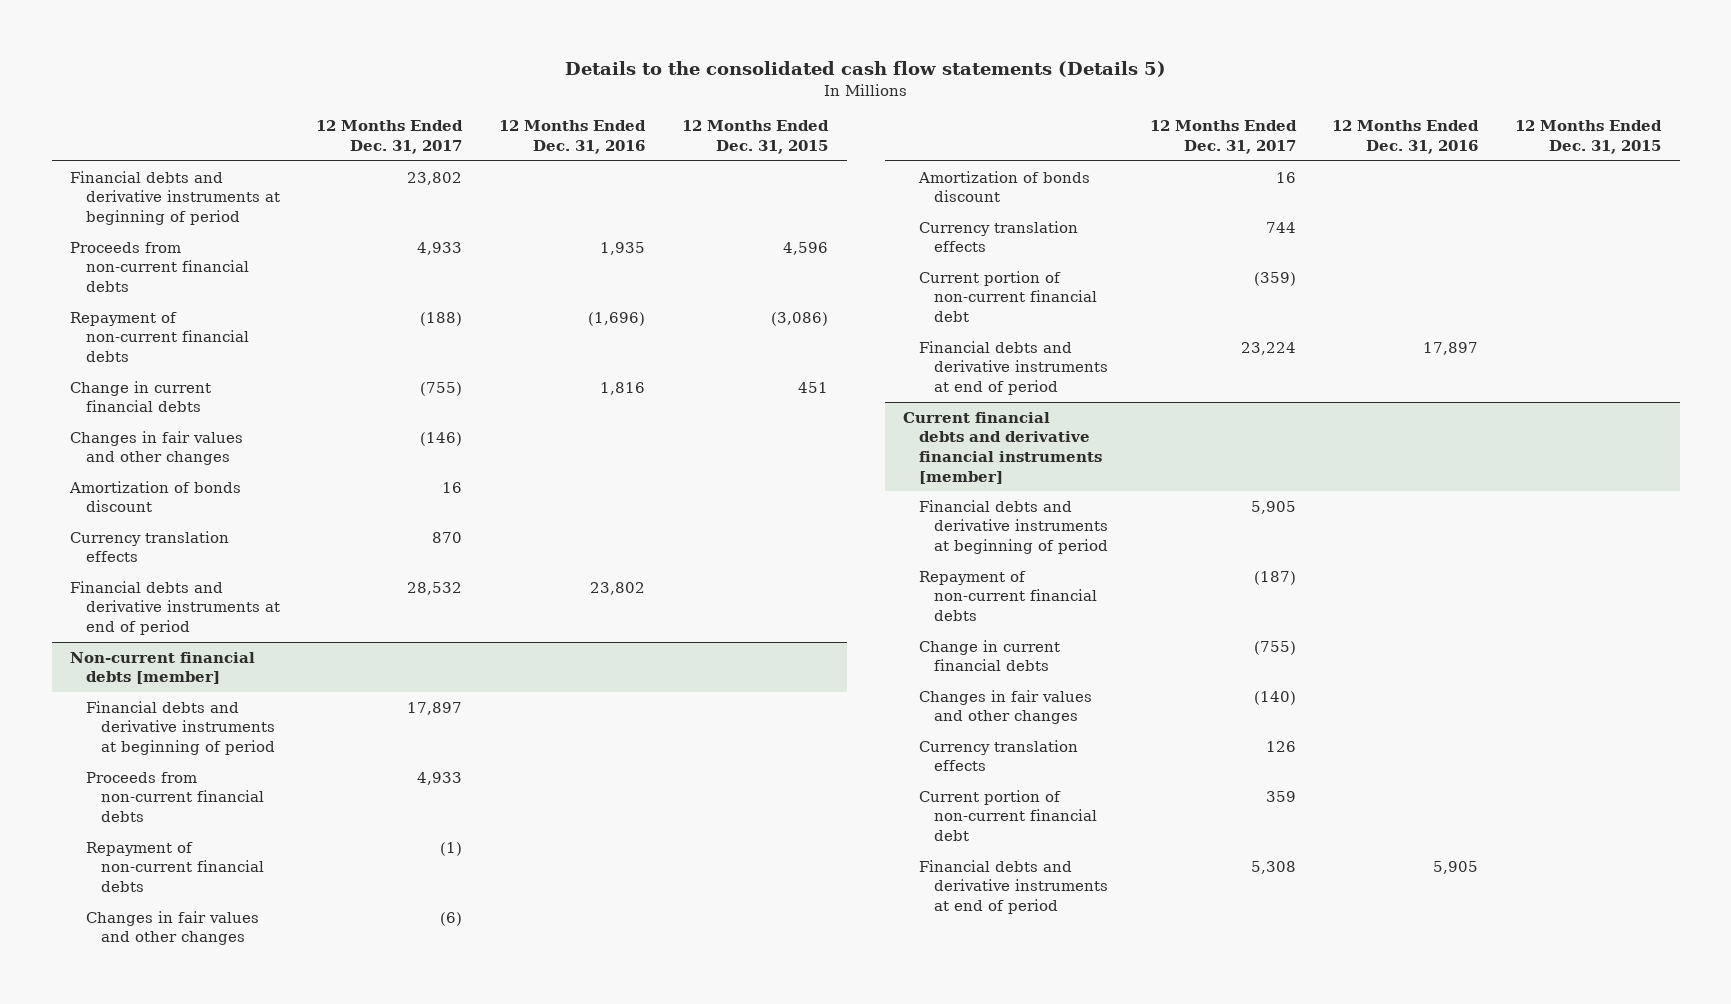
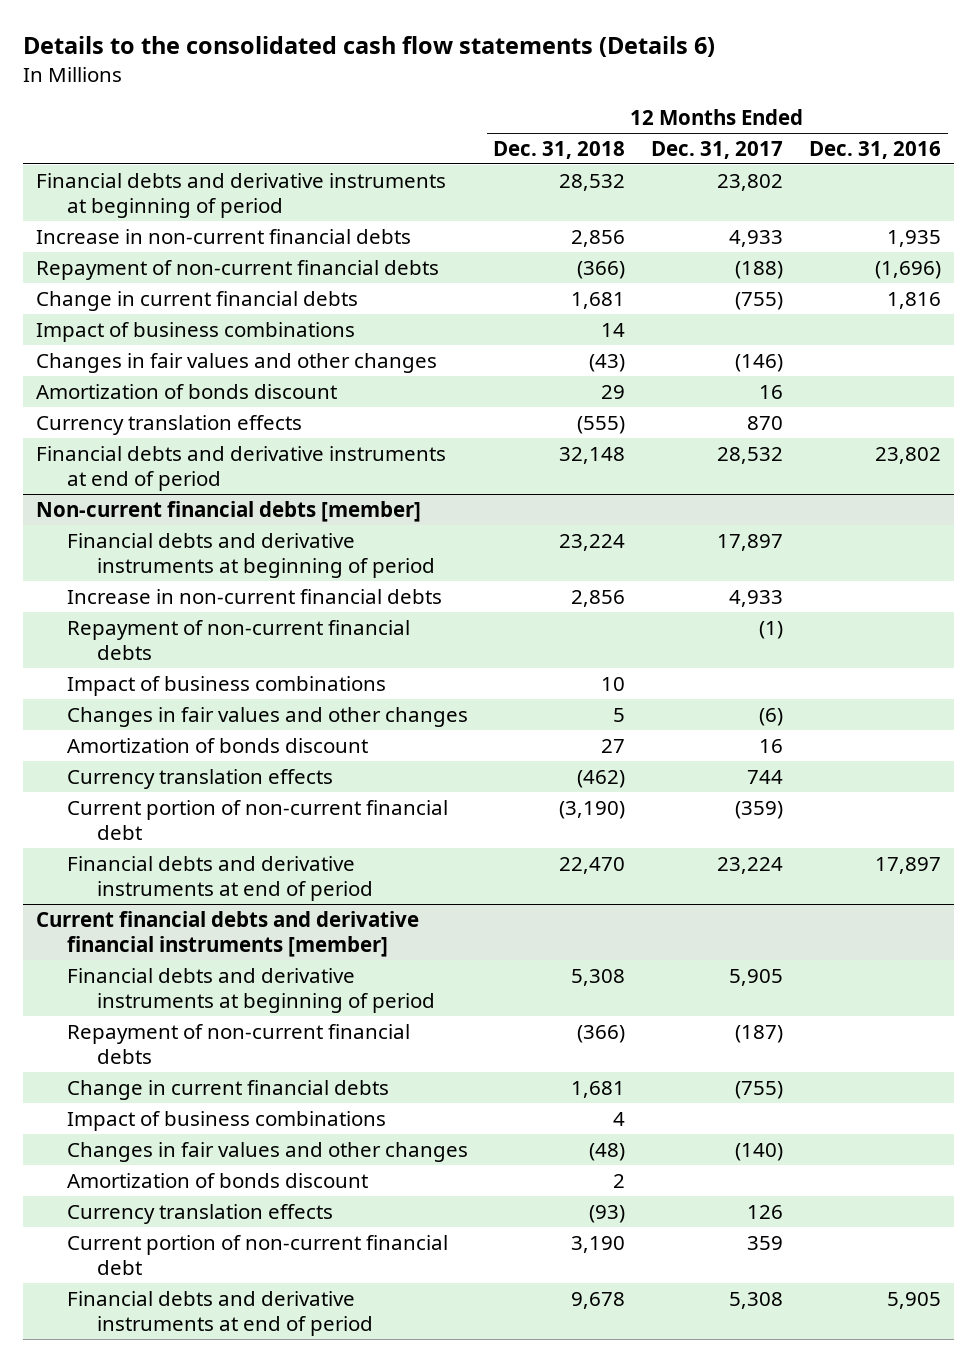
[564,61,1166,78] Details to the consolidated cash flow statements (Details 5) -> [22,36,715,58] Details to the consolidated cash flow statements (Details 6)
[682,120,830,155] 12 Months Ended Dec. 31, 2015 -> none
none -> [493,140,626,159] Dec. 31, 2018
[69,241,249,292] Proceeds from non-current financial debts -> [35,228,411,244] Increase in non-current financial debts
none -> [35,321,355,342] Impact of business combinations
[85,771,265,822] Proceeds from non-current financial debts -> [66,588,442,604] Increase in non-current financial debts
none -> [66,675,386,696] Impact of business combinations
none -> [66,1110,386,1131] Impact of business combinations
none -> [66,1172,368,1188] Amortization of bonds discount

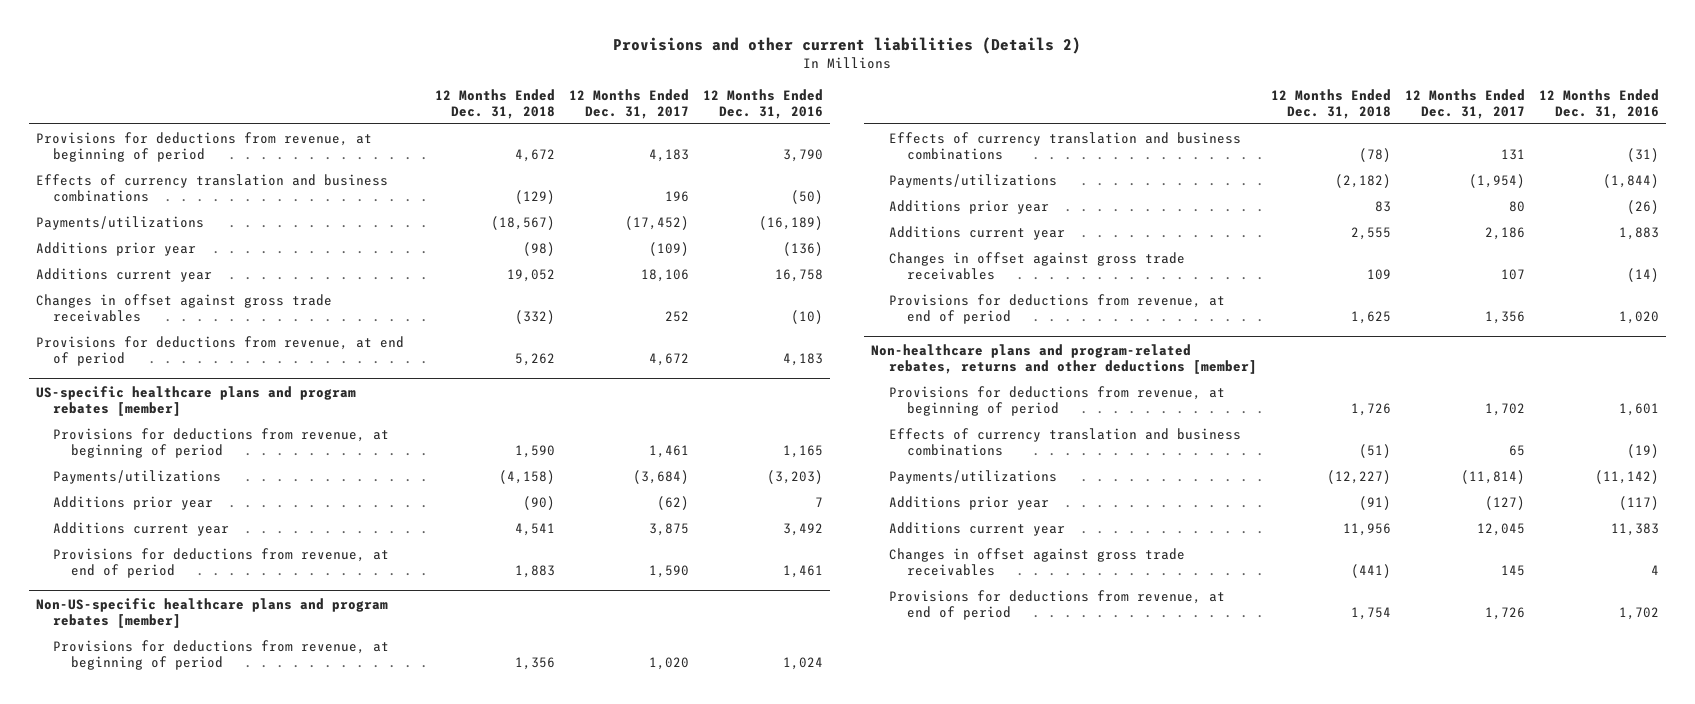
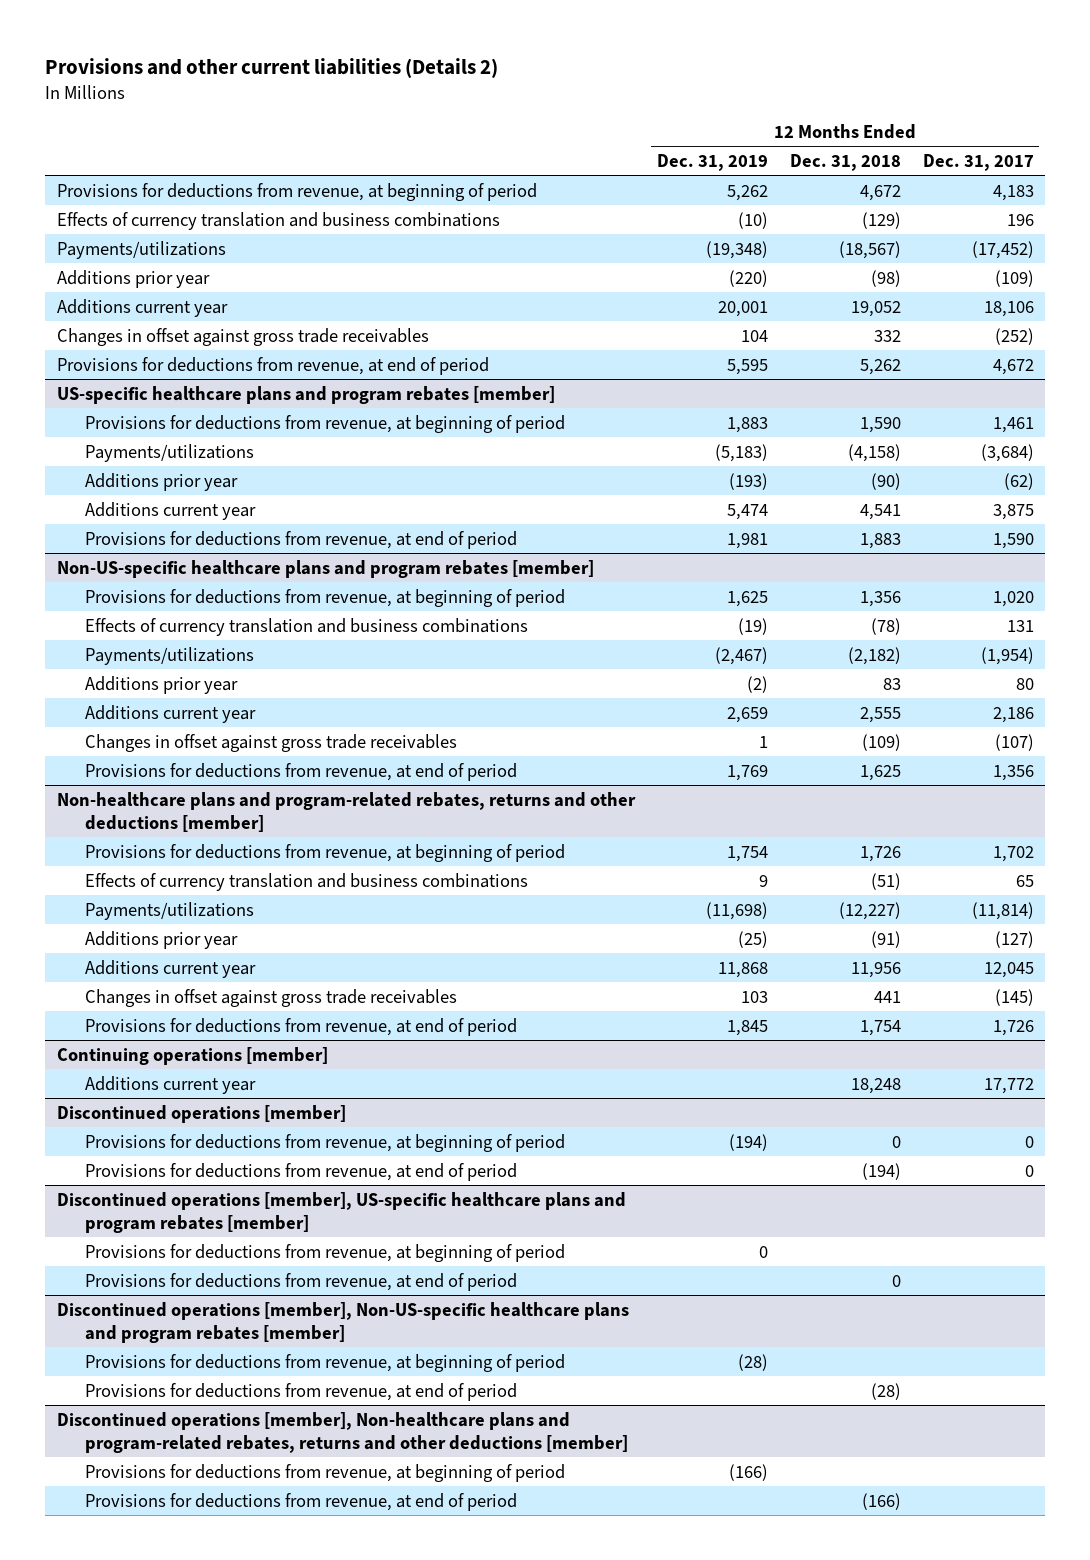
[703,88,824,119] 12 Months Ended Dec. 31, 2016 -> none
none -> [656,153,768,171] Dec. 31, 2019
[515,309,556,324] (332) -> [873,329,901,342] 332
[665,310,690,322] 252 -> [994,327,1034,345] (252)
[1367,268,1392,280] 109 -> [861,733,901,751] (109)
[1501,268,1526,280] 107 -> [994,733,1034,751] (107)
[1351,563,1392,578] (441) -> [873,990,901,1003] 441
[1501,564,1526,576] 145 -> [994,988,1034,1006] (145)
none -> [56,1046,328,1065] Continuing operations [member]
none -> [85,1075,257,1094] Additions current year
none -> [56,1104,346,1123] Discontinued operations [member]
none -> [85,1133,566,1152] Provisions for deductions from revenue, at beginning of period
none -> [85,1162,518,1181] Provisions for deductions from revenue, at end of period
none -> [56,1191,626,1233] Discontinued operations [member], US-specific healthcare plans and program rebates [member]
none -> [85,1243,566,1262] Provisions for deductions from revenue, at beginning of period
none -> [85,1272,518,1291] Provisions for deductions from revenue, at end of period
none -> [56,1301,629,1343] Discontinued operations [member], Non-US-specific healthcare plans and program rebates [member]
none -> [85,1353,566,1372] Provisions for deductions from revenue, at beginning of period
none -> [85,1382,518,1401] Provisions for deductions from revenue, at end of period
none -> [56,1411,629,1453] Discontinued operations [member], Non-healthcare plans and program-related rebates, returns and other deductions [member]
none -> [85,1463,566,1482] Provisions for deductions from revenue, at beginning of period
none -> [85,1492,518,1511] Provisions for deductions from revenue, at end of period

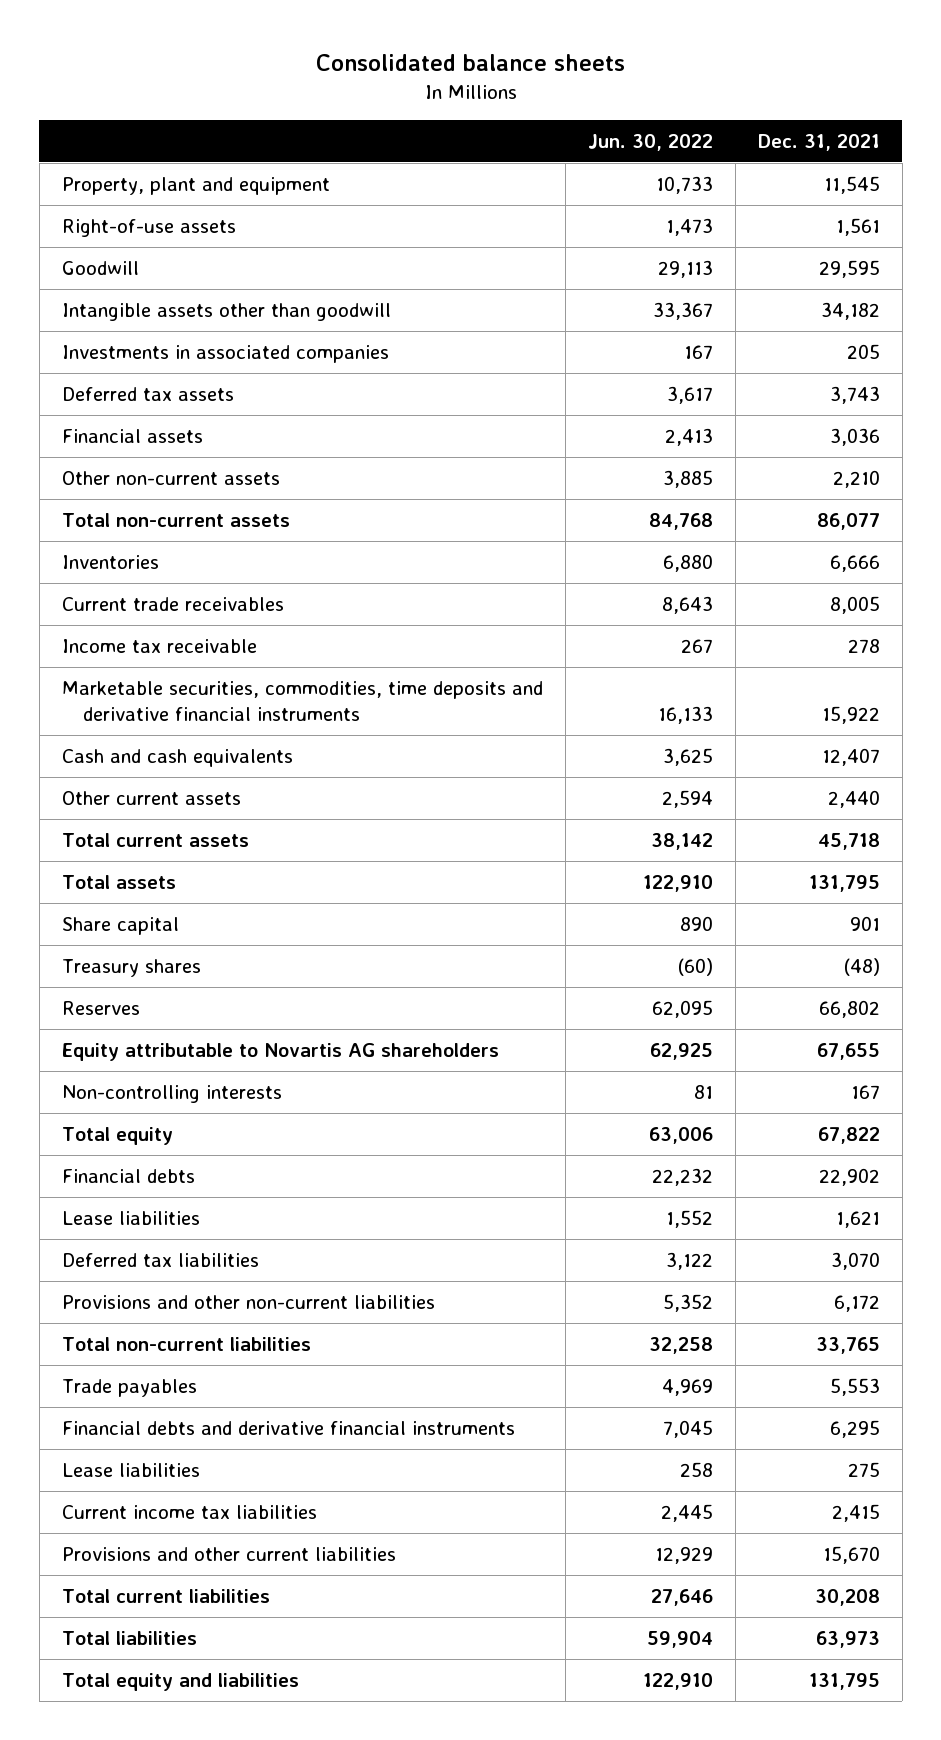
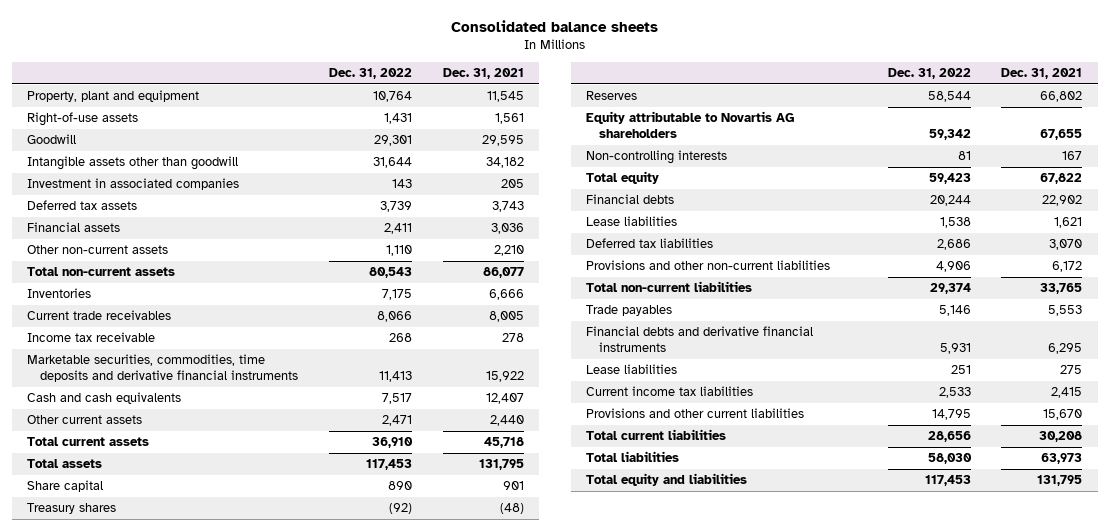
[587,133,713,151] Jun. 30, 2022 -> none
none -> [328,68,412,80] Dec. 31, 2022
[61,345,389,364] Investments in associated companies -> [27,178,240,191] Investment in associated companies

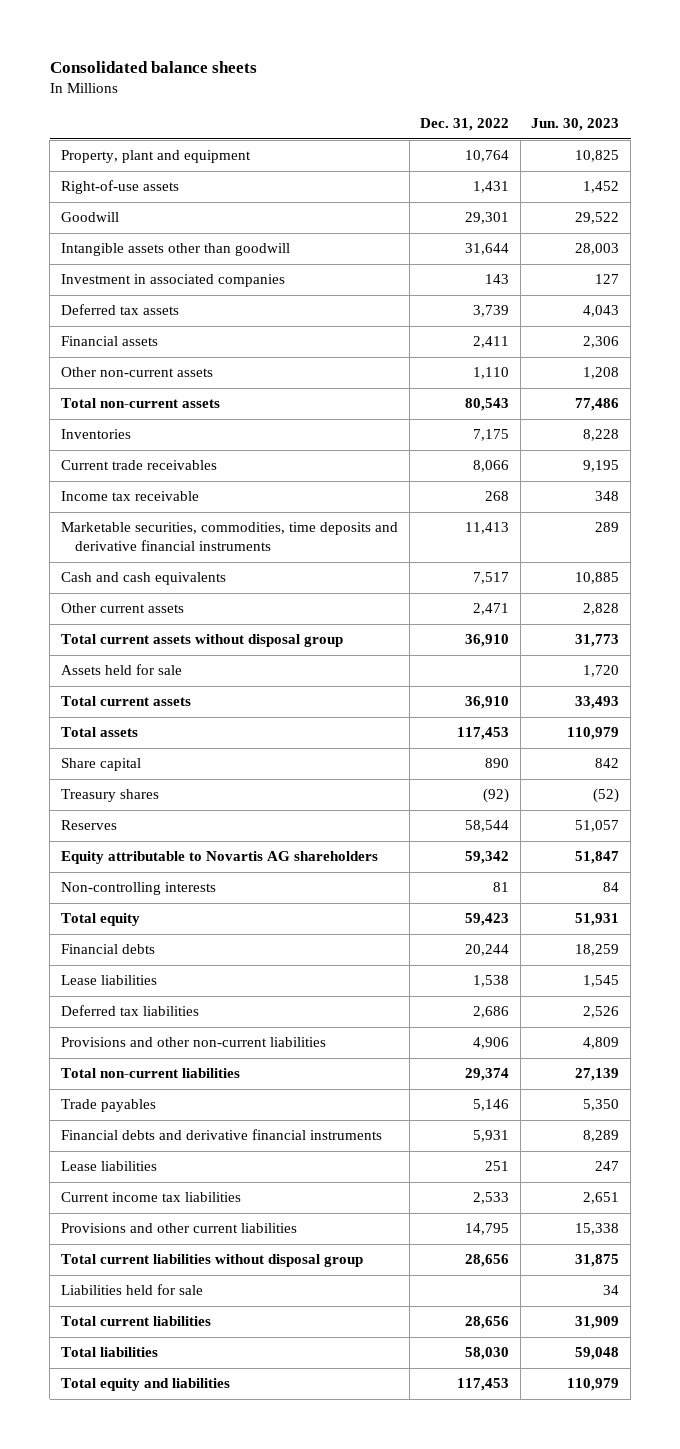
[442,68,524,80] Dec. 31, 2021 -> none
none -> [531,118,620,132] Jun. 30, 2023
none -> [61,634,344,648] Total current assets without disposal group
none -> [61,664,183,676] Assets held for sale
none -> [61,1254,364,1268] Total current liabilities without disposal group
none -> [61,1284,204,1296] Liabilities held for sale

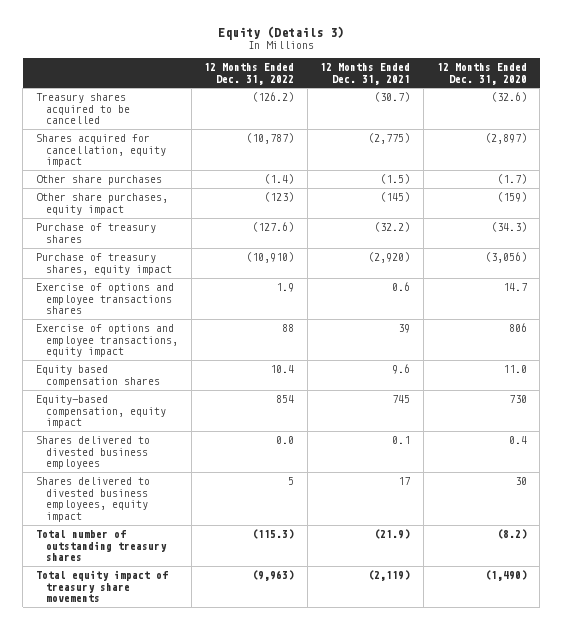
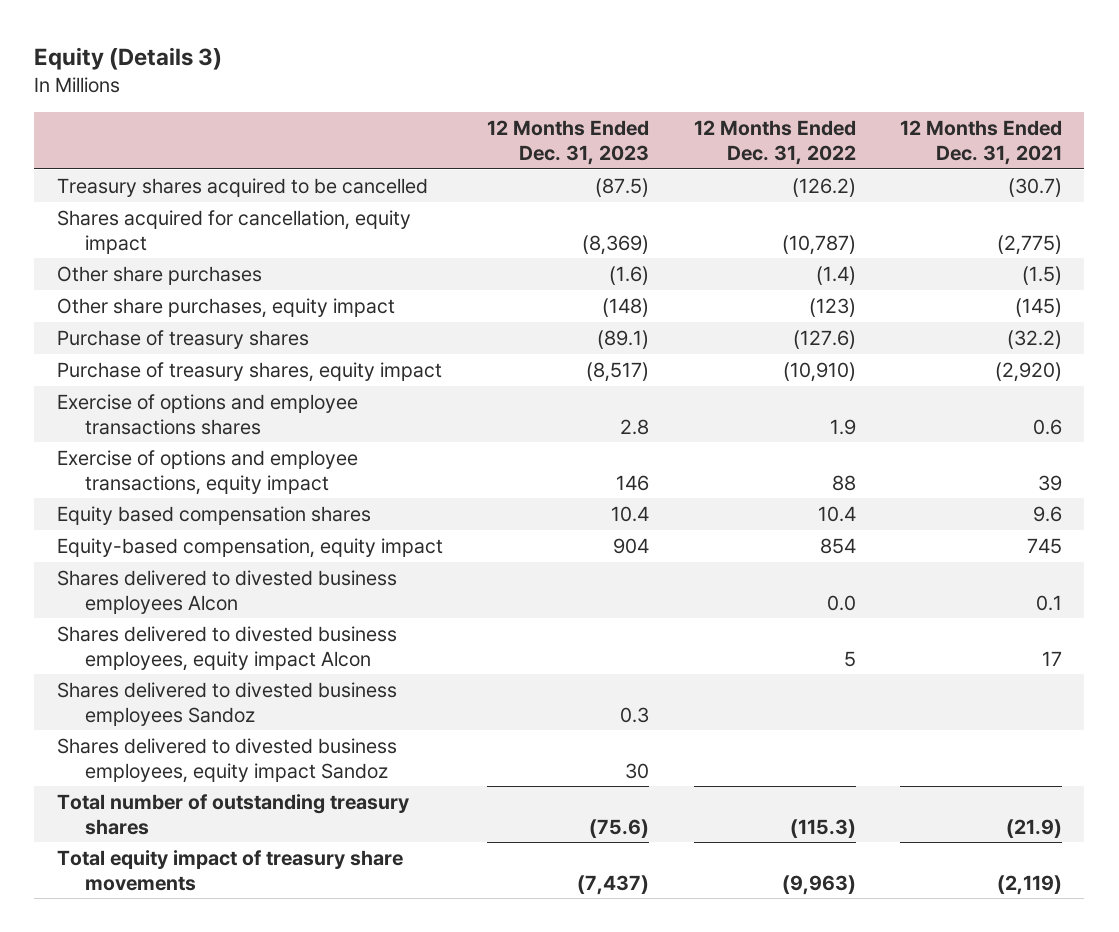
[436,63,527,85] 12 Months Ended Dec. 31, 2020 -> none
none -> [487,119,650,165] 12 Months Ended Dec. 31, 2023
[35,436,150,470] Shares delivered to divested business employees -> [56,569,397,614] Shares delivered to divested business employees Alcon
[35,477,150,522] Shares delivered to divested business employees, equity impact -> [56,625,397,671] Shares delivered to divested business employees, equity impact Alcon
none -> [56,681,397,726] Shares delivered to divested business employees Sandoz
none -> [56,737,397,783] Shares delivered to divested business employees, equity impact Sandoz

